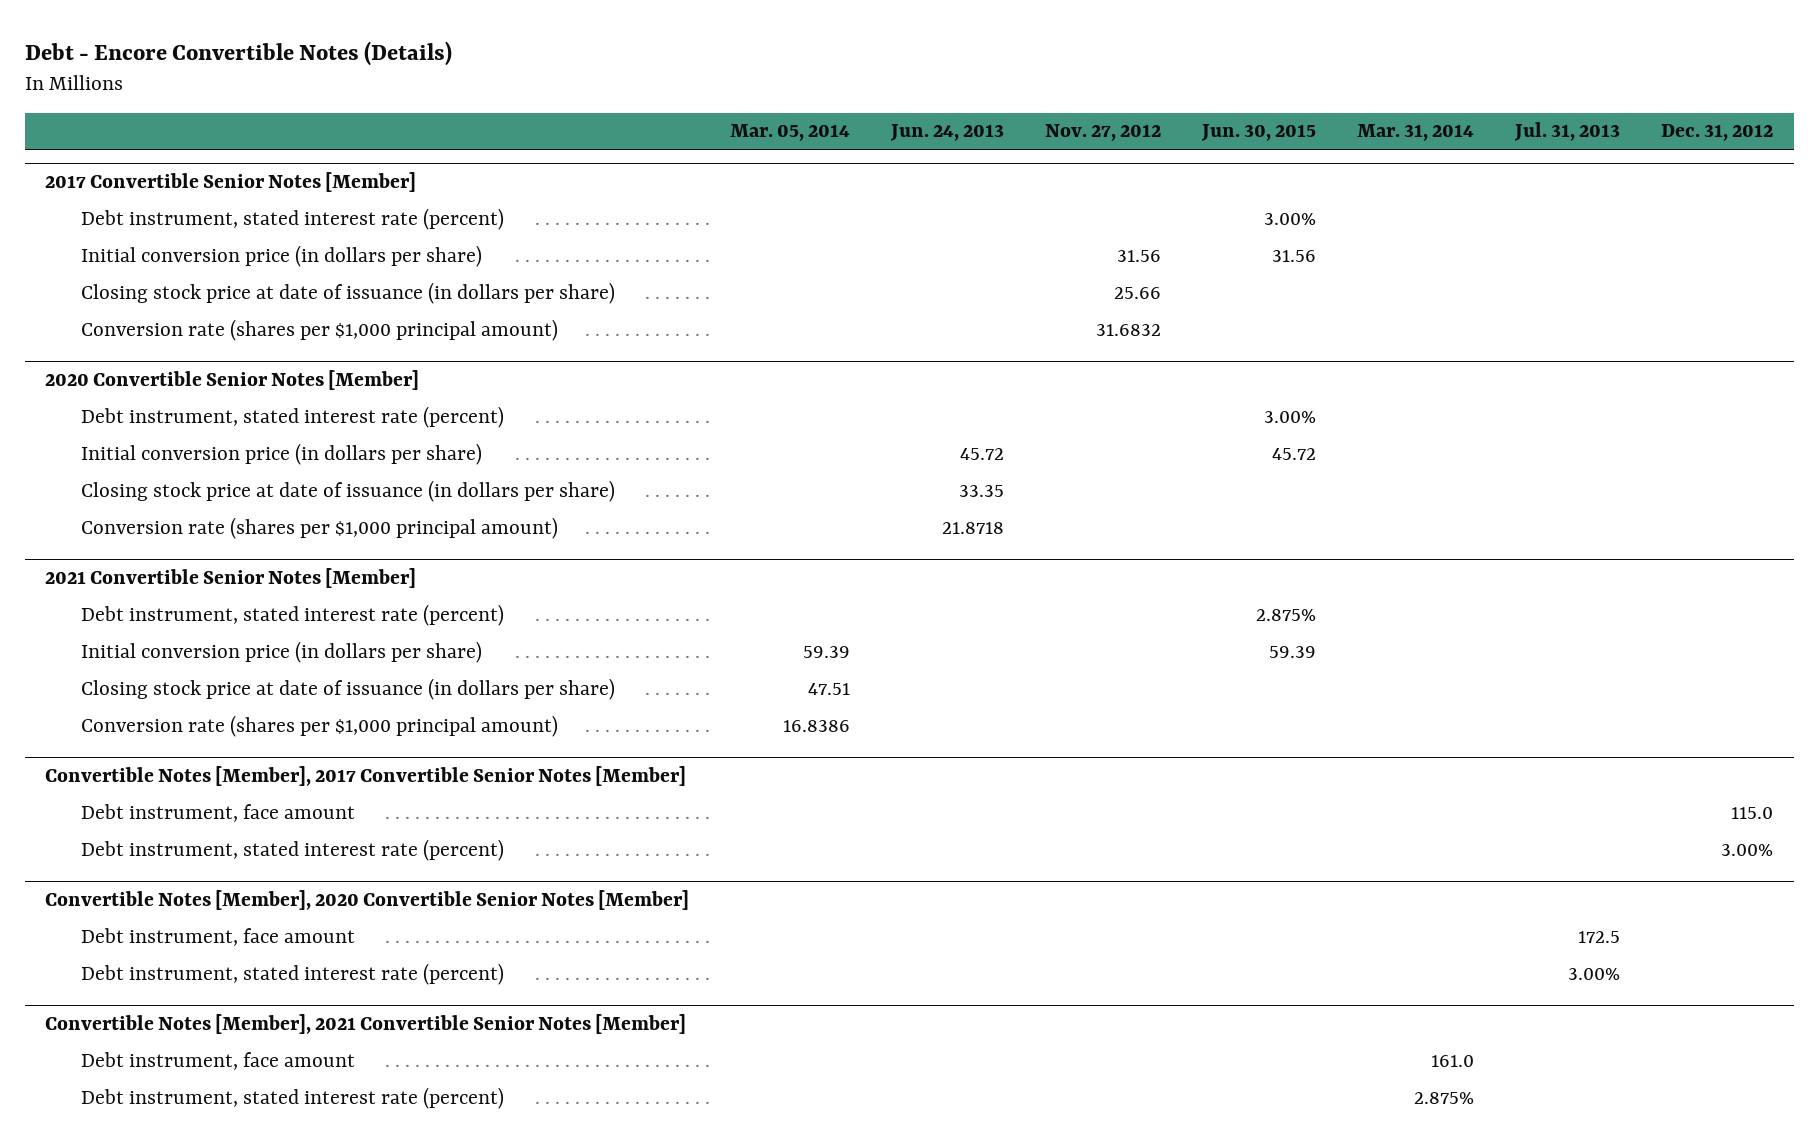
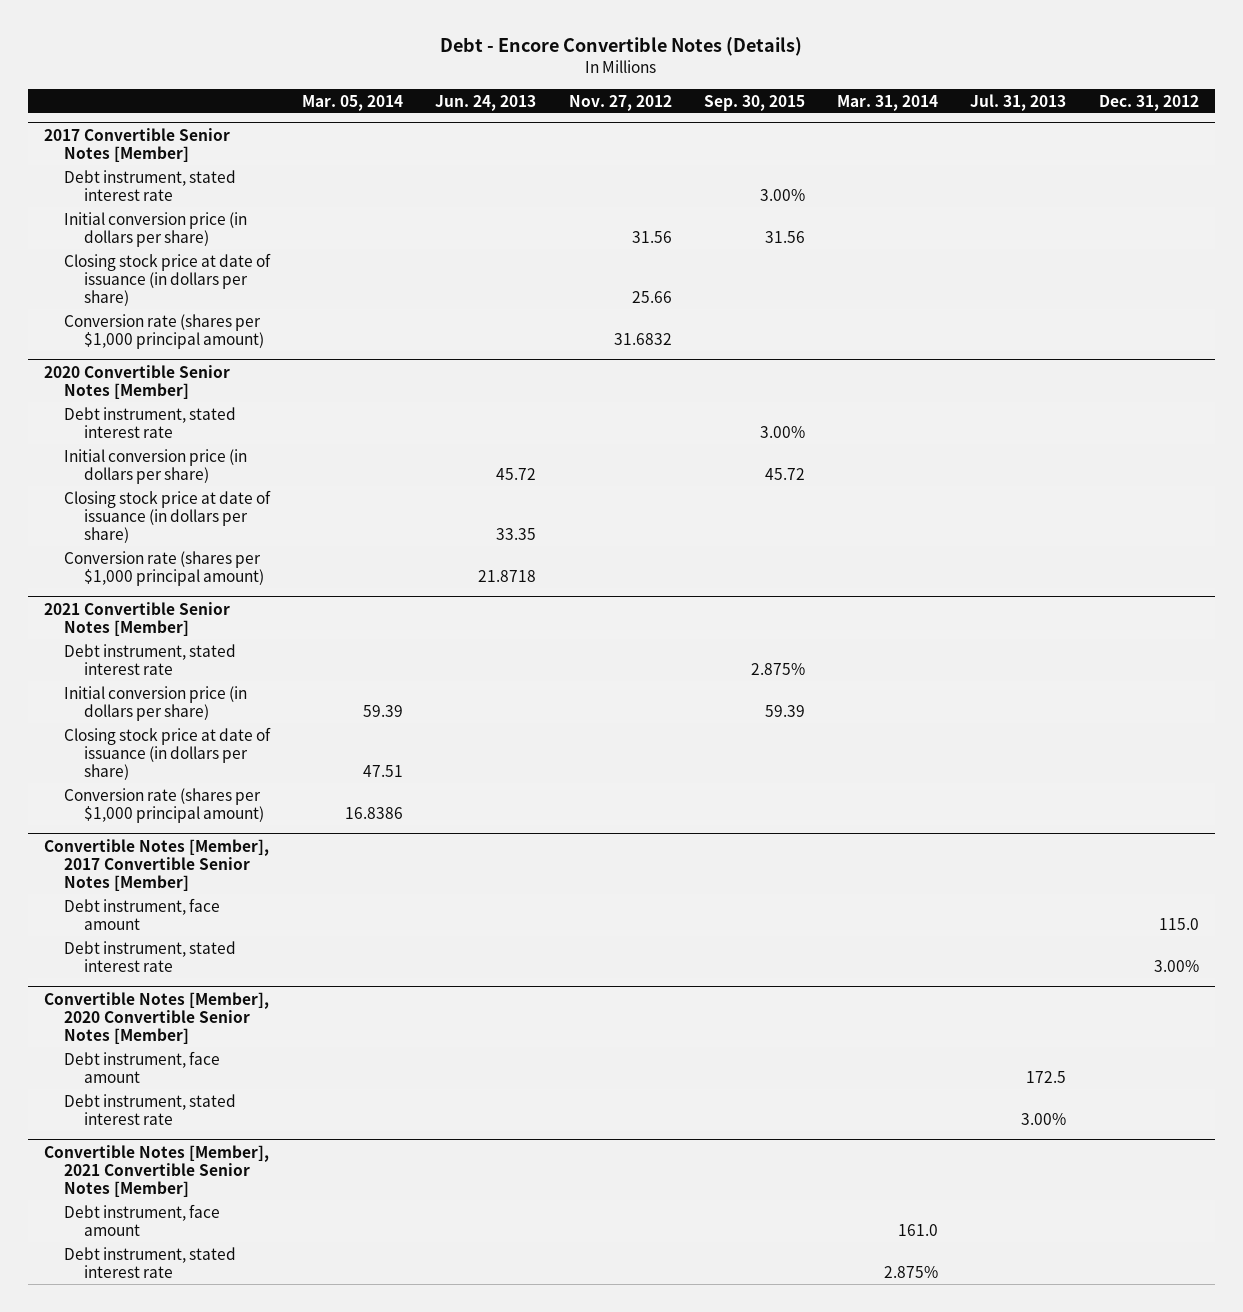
[1201,124,1317,142] Jun. 30, 2015 -> none
none -> [703,94,805,111] Sep. 30, 2015
[81,207,505,230] Debt instrument, stated interest rate (percent) -> [63,169,236,201] Debt instrument, stated interest rate
[81,405,505,428] Debt instrument, stated interest rate (percent) -> [63,406,236,438] Debt instrument, stated interest rate
[81,603,505,626] Debt instrument, stated interest rate (percent) -> [63,643,236,675] Debt instrument, stated interest rate
[81,838,505,861] Debt instrument, stated interest rate (percent) -> [63,940,236,972] Debt instrument, stated interest rate
[81,962,505,985] Debt instrument, stated interest rate (percent) -> [63,1093,236,1125] Debt instrument, stated interest rate
[81,1086,505,1109] Debt instrument, stated interest rate (percent) -> [63,1246,236,1278] Debt instrument, stated interest rate

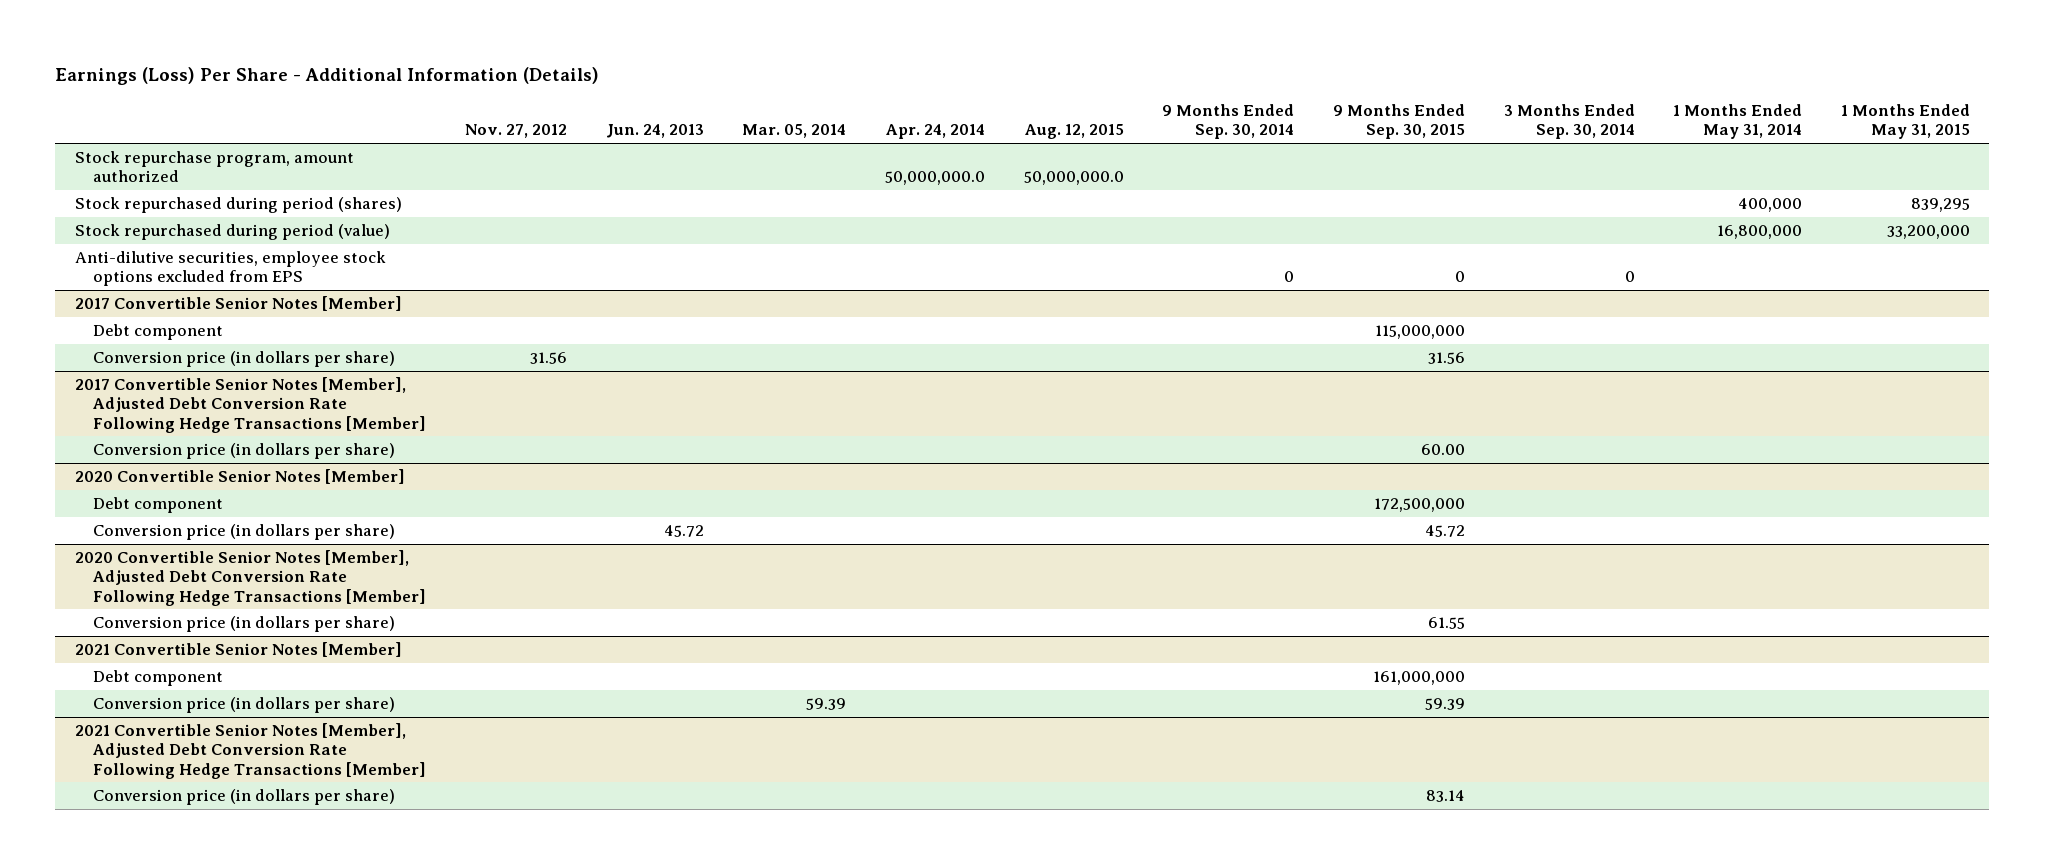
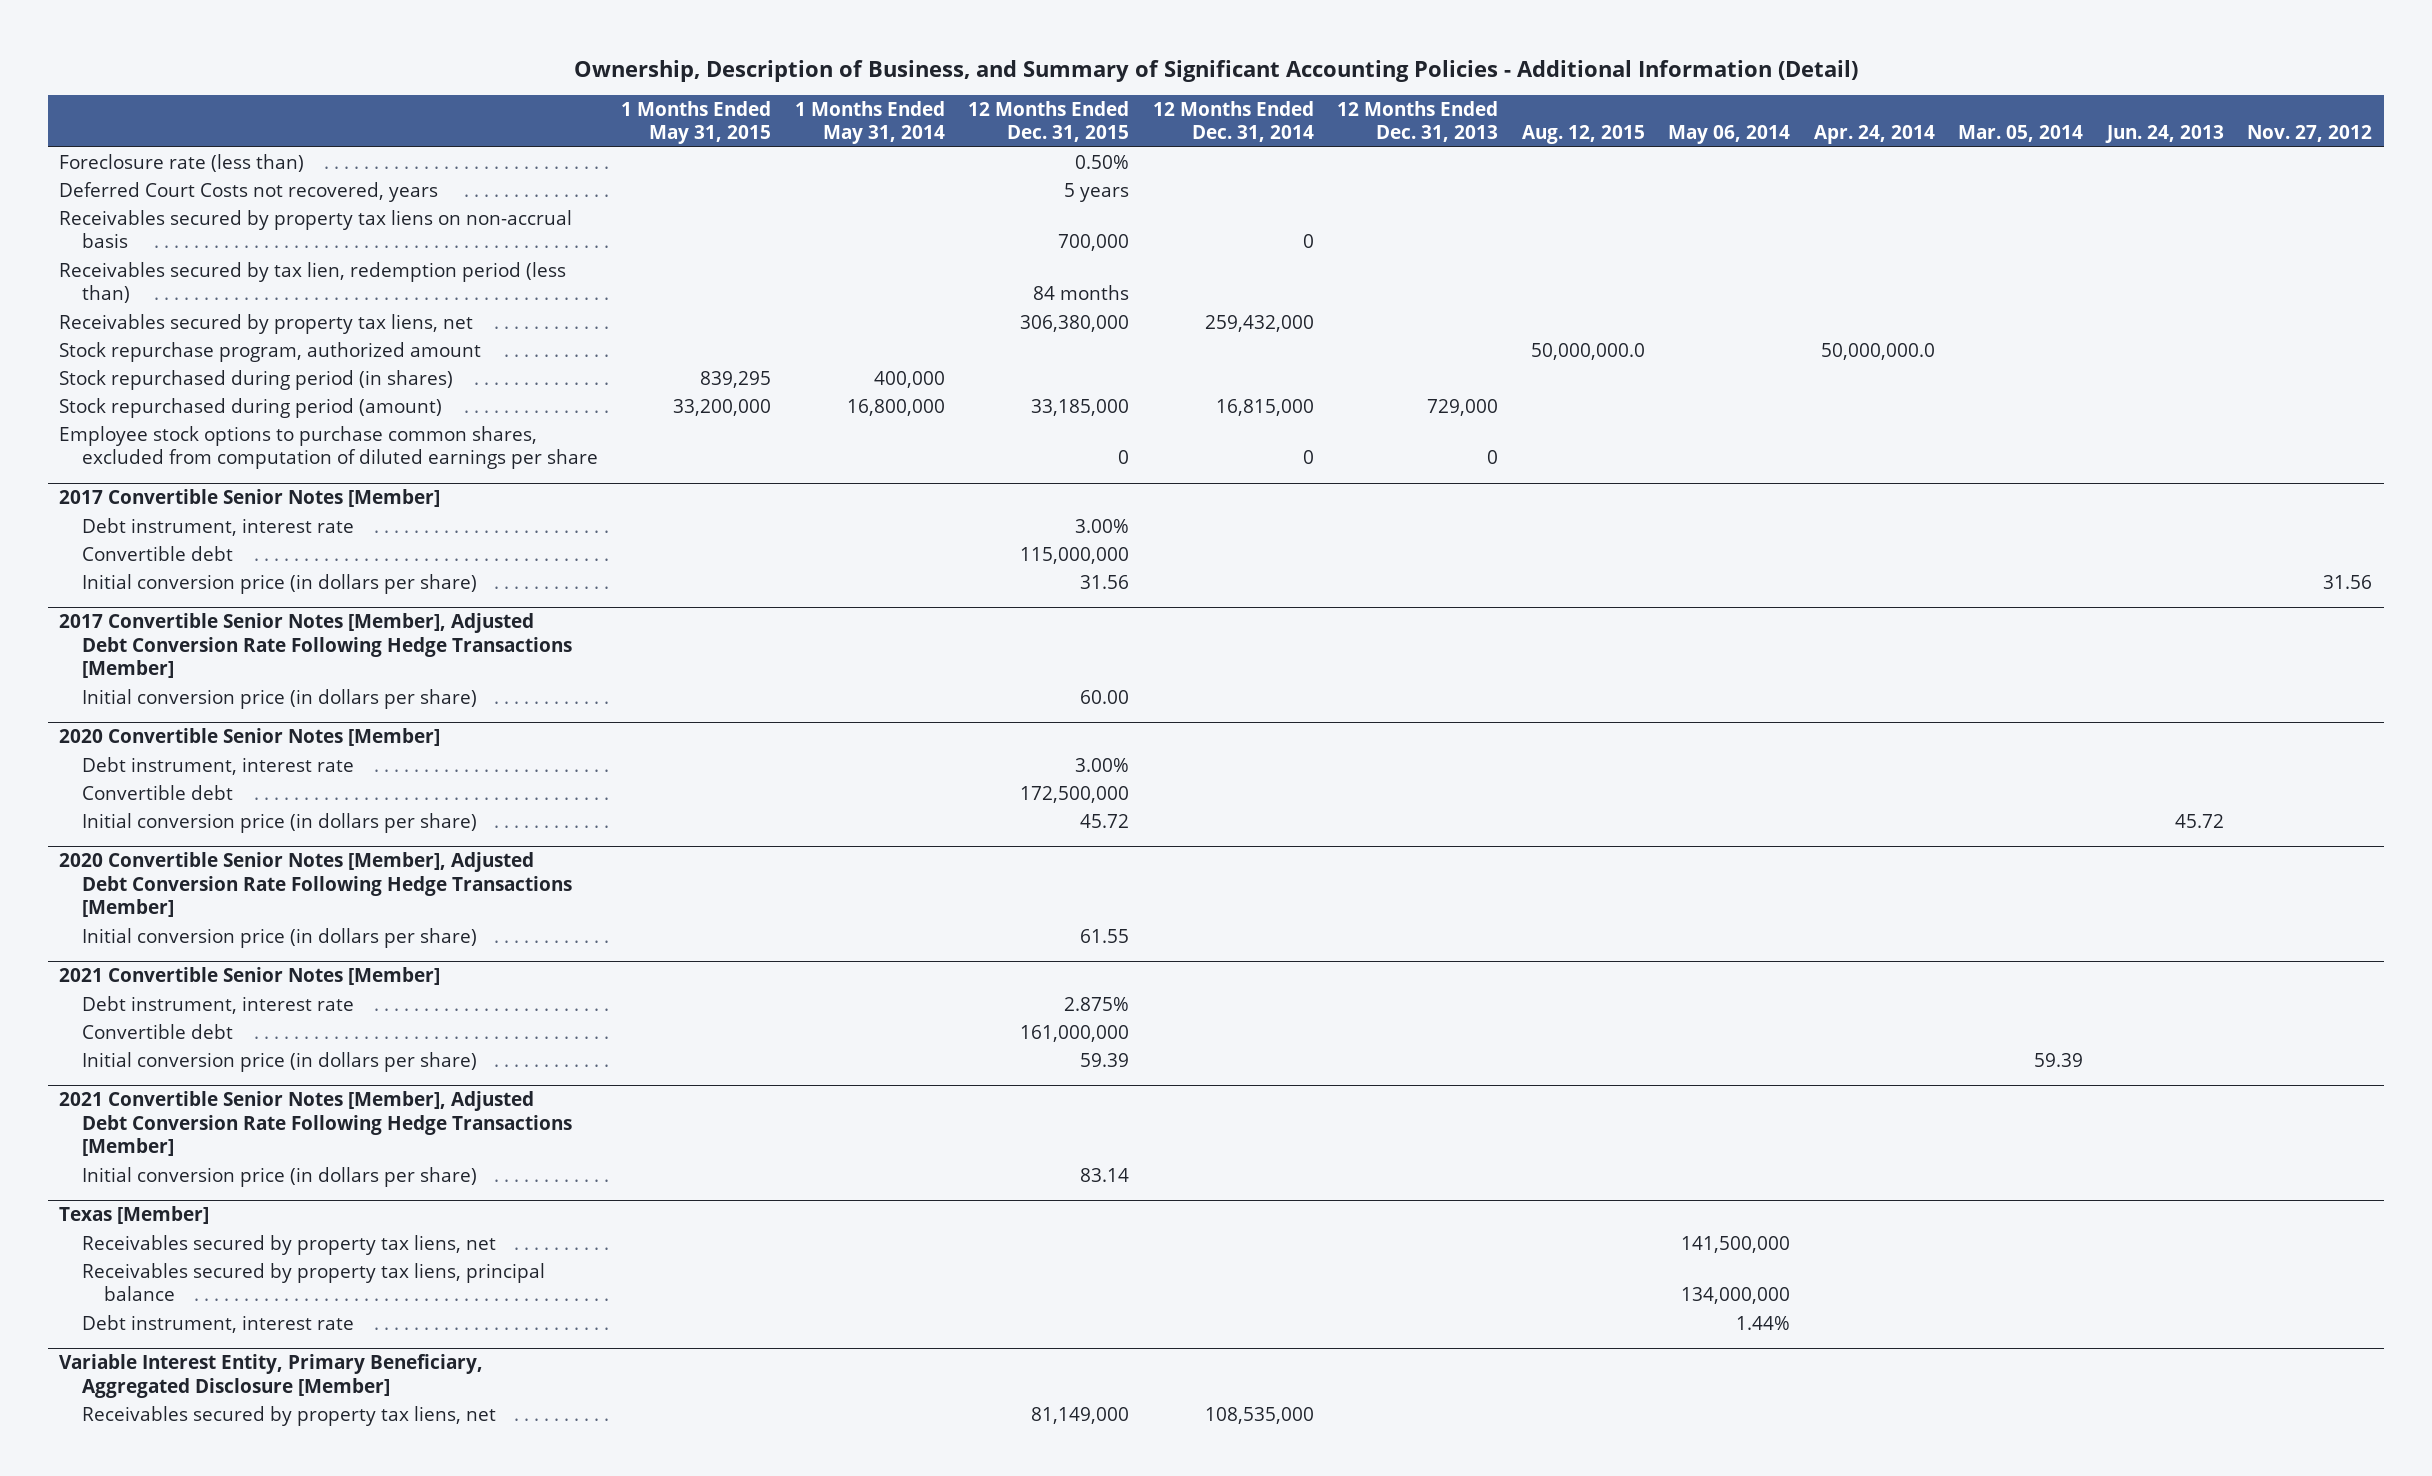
[55,66,600,85] Earnings (Loss) Per Share - Additional Information (Details) -> [573,59,1858,82] Ownership, Description of Business, and Summary of Significant Accounting Policies - Additional Information (Detail)
[1162,104,1295,140] 9 Months Ended Sep. 30, 2014 -> none
[1332,104,1465,140] 9 Months Ended Sep. 30, 2015 -> none
[1503,104,1635,140] 3 Months Ended Sep. 30, 2014 -> none
none -> [968,100,1130,143] 12 Months Ended Dec. 31, 2015
none -> [1152,100,1314,143] 12 Months Ended Dec. 31, 2014
none -> [1337,100,1499,143] 12 Months Ended Dec. 31, 2013
none -> [1668,125,1791,145] May 06, 2014
none -> [59,153,305,172] Foreclosure rate (less than)
none -> [59,181,439,202] Deferred Court Costs not recovered, years
none -> [59,209,573,249] Receivables secured by property tax liens on non-accrual basis
none -> [59,261,567,304] Receivables secured by tax lien, redemption period (less than)
none -> [59,313,474,334] Receivables secured by property tax liens, net
[74,151,354,183] Stock repurchase program, amount authorized -> [59,341,482,362] Stock repurchase program, authorized amount
[74,197,402,214] Stock repurchased during period (shares) -> [59,369,454,390] Stock repurchased during period (in shares)
[74,224,390,241] Stock repurchased during period (value) -> [59,397,443,418] Stock repurchased during period (amount)
[74,251,386,287] Anti-dilutive securities, employee stock options excluded from EPS -> [59,425,598,470] Employee stock options to purchase common shares, excluded from computation of diluted earnings per share
none -> [81,517,354,536] Debt instrument, interest rate
[93,324,224,341] Debt component -> [81,545,233,561] Convertible debt
[93,351,396,368] Conversion price (in dollars per share) -> [81,573,477,594] Initial conversion price (in dollars per share)
[93,443,396,460] Conversion price (in dollars per share) -> [81,688,477,709] Initial conversion price (in dollars per share)
none -> [81,756,354,775] Debt instrument, interest rate
[93,497,224,514] Debt component -> [81,784,233,800] Convertible debt
[93,524,396,541] Conversion price (in dollars per share) -> [81,812,477,833] Initial conversion price (in dollars per share)
[93,616,396,633] Conversion price (in dollars per share) -> [81,927,477,948] Initial conversion price (in dollars per share)
none -> [81,995,354,1014] Debt instrument, interest rate
[93,670,224,687] Debt component -> [81,1023,233,1039] Convertible debt
[93,697,396,714] Conversion price (in dollars per share) -> [81,1051,477,1072] Initial conversion price (in dollars per share)
[93,789,396,806] Conversion price (in dollars per share) -> [81,1166,477,1187] Initial conversion price (in dollars per share)
none -> [59,1206,210,1225] Texas [Member]
none -> [81,1234,496,1255] Receivables secured by property tax liens, net
none -> [81,1262,545,1302] Receivables secured by property tax liens, principal balance
none -> [81,1314,354,1333] Debt instrument, interest rate
none -> [59,1354,484,1398] Variable Interest Entity, Primary Beneficiary, Aggregated Disclosure [Member]
none -> [81,1405,496,1426] Receivables secured by property tax liens, net

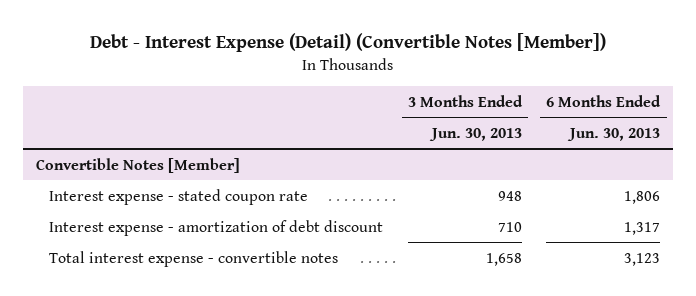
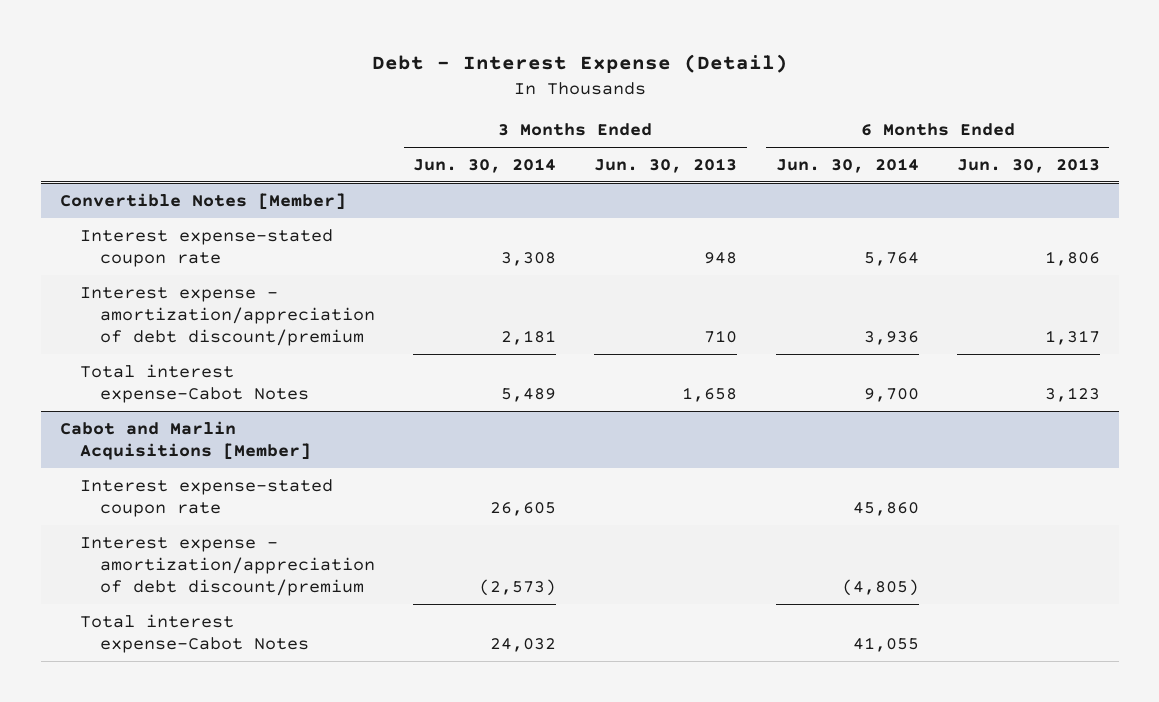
[90,33,607,53] Debt - Interest Expense (Detail) (Convertible Notes [Member]) -> [371,54,788,74] Debt - Interest Expense (Detail)
none -> [413,157,557,173] Jun. 30, 2014
none -> [775,157,919,173] Jun. 30, 2014
[49,188,309,205] Interest expense - stated coupon rate -> [79,228,333,267] Interest expense-stated coupon rate
[49,219,384,236] Interest expense - amortization of debt discount -> [79,286,376,347] Interest expense - amortization/appreciation of debt discount/premium
[49,250,339,267] Total interest expense - convertible notes -> [79,363,310,403] Total interest expense-Cabot Notes
none -> [59,420,311,460] Cabot and Marlin Acquisitions [Member]
none -> [79,478,333,517] Interest expense-stated coupon rate
none -> [79,536,376,597] Interest expense - amortization/appreciation of debt discount/premium
none -> [79,613,310,653] Total interest expense-Cabot Notes

